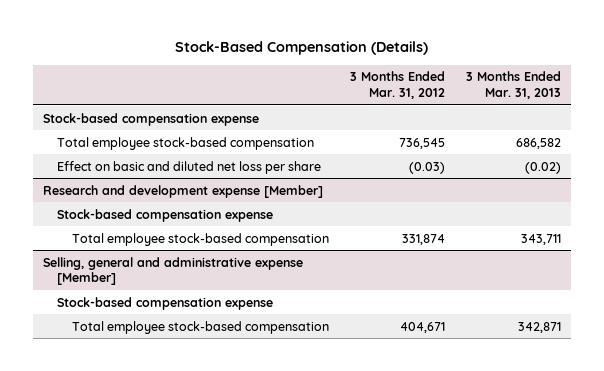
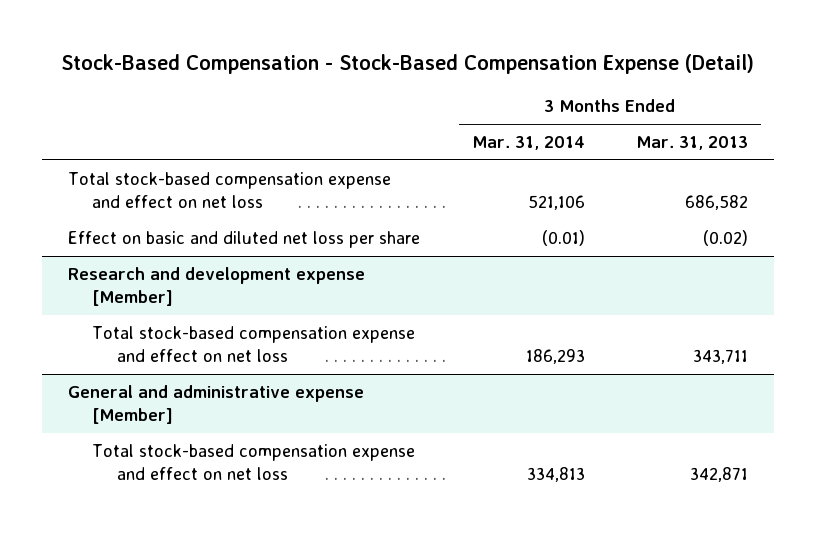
[174,41,428,56] Stock-Based Compensation (Details) -> [61,54,755,75] Stock-Based Compensation - Stock-Based Compensation Expense (Detail)
[349,71,445,100] 3 Months Ended Mar. 31, 2012 -> none
none -> [471,136,585,151] Mar. 31, 2014
[43,112,260,126] Stock-based compensation expense -> none
[57,136,315,150] Total employee stock-based compensation -> [67,172,391,209] Total stock-based compensation expense and effect on net loss
[57,208,274,222] Stock-based compensation expense -> none
[57,296,274,310] Stock-based compensation expense -> none
[71,232,329,246] Total employee stock-based compensation -> [92,326,416,363] Total stock-based compensation expense and effect on net loss
[43,256,304,286] Selling, general and administrative expense [Member] -> [67,385,364,425] General and administrative expense [Member]
[71,320,329,334] Total employee stock-based compensation -> [92,444,416,481] Total stock-based compensation expense and effect on net loss

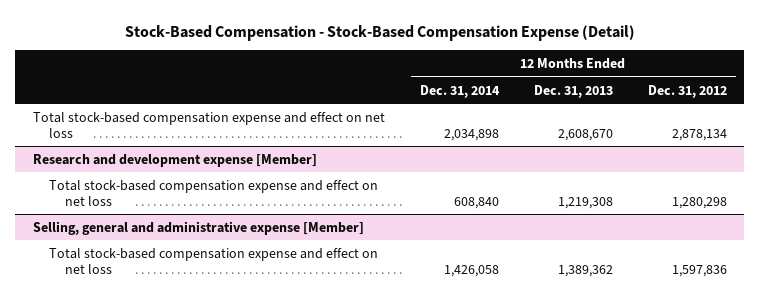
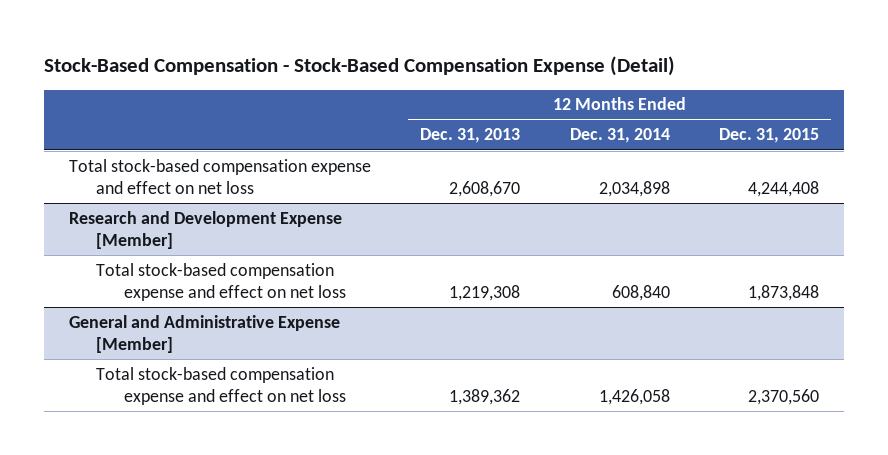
[647,84,727,98] Dec. 31, 2012 -> none
none -> [718,128,819,144] Dec. 31, 2015
[32,153,317,167] Research and development expense [Member] -> [69,210,343,249] Research and Development Expense [Member]
[32,220,364,235] Selling, general and administrative expense [Member] -> [69,314,341,353] General and Administrative Expense [Member]

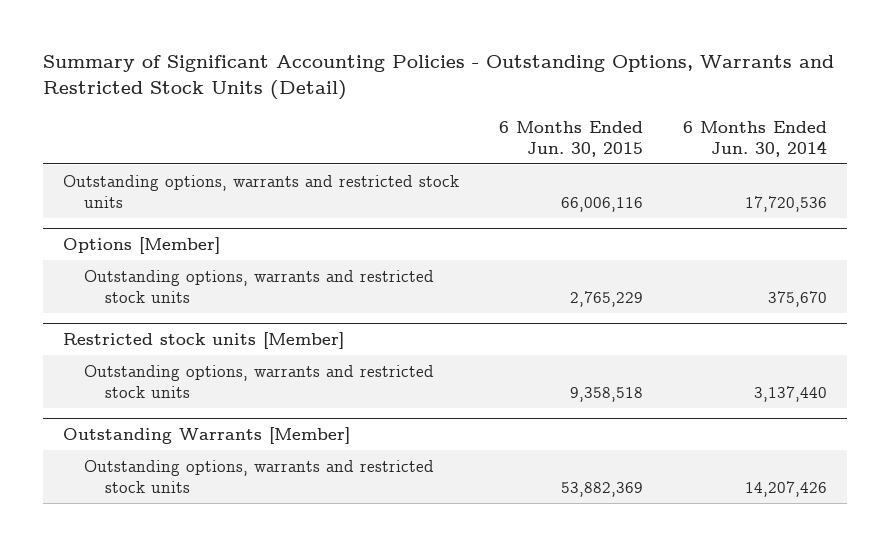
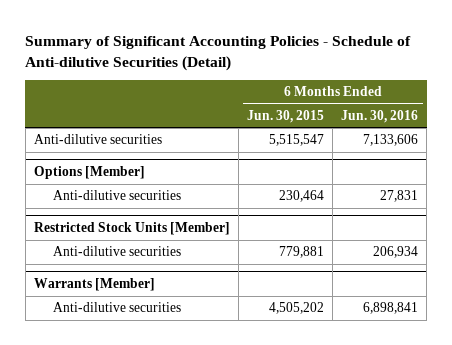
[42,55,834,101] Summary of Significant Accounting Policies - Outstanding Options, Warrants and Restricted Stock Units (Detail) -> [25,36,412,71] Summary of Significant Accounting Policies - Schedule of Anti-dilutive Securities (Detail)
[682,120,827,157] 6 Months Ended Jun. 30, 2014 -> none
none -> [341,109,419,123] Jun. 30, 2016
[62,174,459,208] Outstanding options, warrants and restricted stock units -> none
none -> [33,134,162,145] Anti-dilutive securities
[83,269,434,303] Outstanding options, warrants and restricted stock units -> none
[83,364,434,398] Outstanding options, warrants and restricted stock units -> none
[83,459,434,493] Outstanding options, warrants and restricted stock units -> none
none -> [53,190,182,201] Anti-dilutive securities
[62,332,344,350] Restricted stock units [Member] -> [33,222,230,236] Restricted Stock Units [Member]
none -> [53,246,182,257] Anti-dilutive securities
[62,427,350,445] Outstanding Warrants [Member] -> [33,278,155,292] Warrants [Member]
none -> [53,302,182,313] Anti-dilutive securities

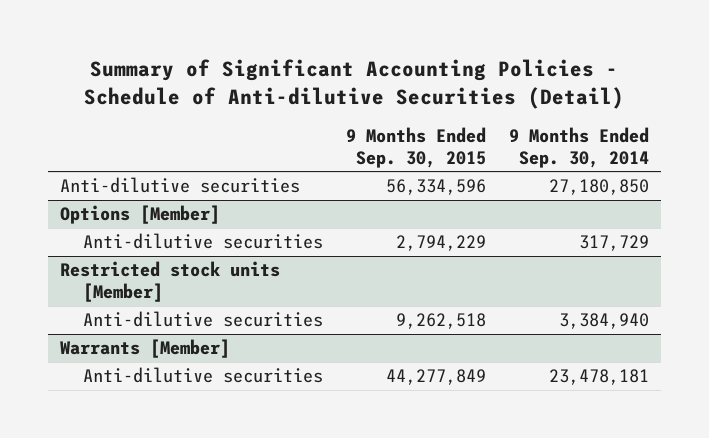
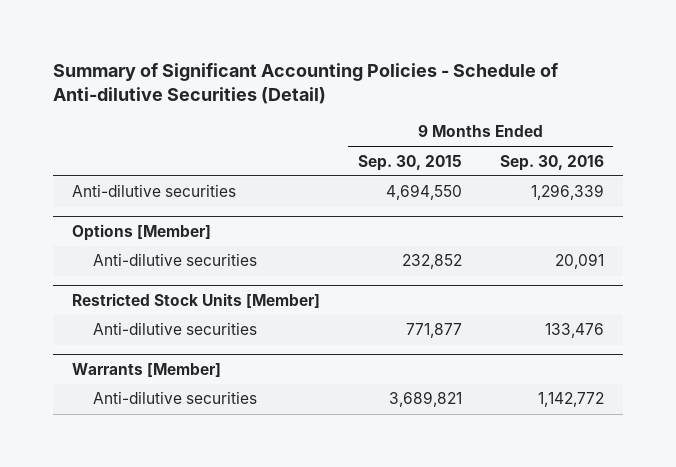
[509,126,650,168] 9 Months Ended Sep. 30, 2014 -> none
none -> [499,154,604,171] Sep. 30, 2016
[386,179,487,196] 56,334,596 -> [385,184,462,201] 4,694,550
[396,235,487,252] 2,794,229 -> [401,254,462,270] 232,852
[59,261,280,303] Restricted stock units [Member] -> [71,292,320,308] Restricted Stock Units [Member]
[396,313,487,330] 9,262,518 -> [405,323,462,339] 771,877
[386,369,487,386] 44,277,849 -> [388,391,462,408] 3,689,821

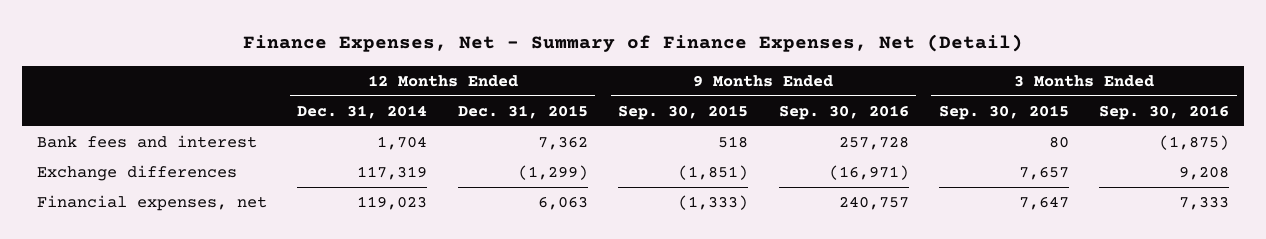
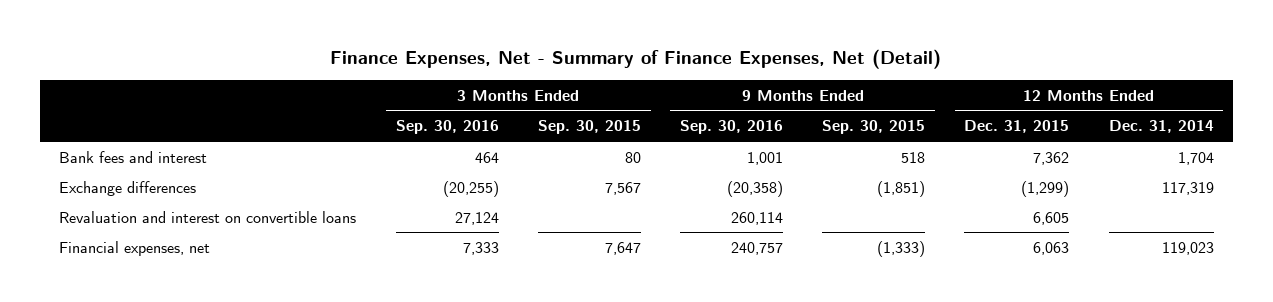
[838,136,909,151] 257,728 -> [746,151,783,165] 1,001
[1159,135,1230,151] (1,875) -> [474,151,499,163] 464
[828,165,909,181] (16,971) -> [726,180,783,197] (20,358)
[1018,166,1069,181] 7,657 -> [604,181,641,195] 7,567
[1179,166,1230,181] 9,208 -> [442,180,499,197] (20,255)
none -> [59,210,357,223] Revaluation and interest on convertible loans

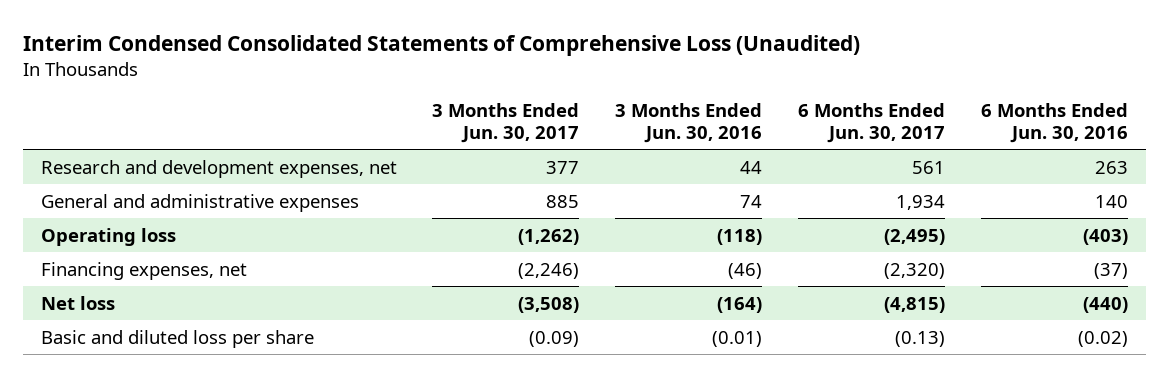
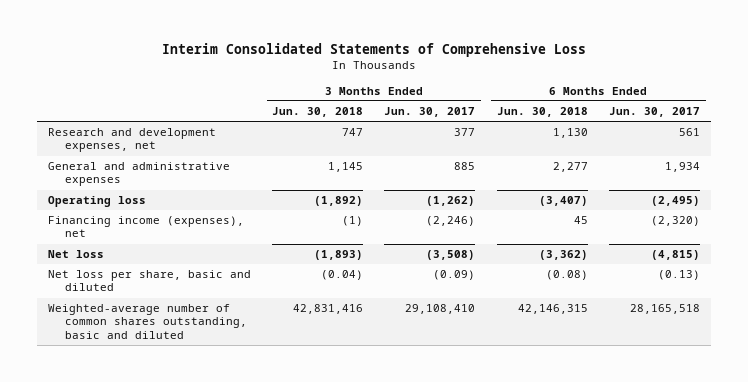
[22,34,860,56] Interim Condensed Consolidated Statements of Comprehensive Loss (Unaudited) -> [161,43,586,58] Interim Consolidated Statements of Comprehensive Loss
[615,103,763,143] 3 Months Ended Jun. 30, 2016 -> none
[981,103,1129,143] 6 Months Ended Jun. 30, 2016 -> none
none -> [272,107,364,118] Jun. 30, 2018
none -> [496,107,588,118] Jun. 30, 2018
[40,261,247,280] Financing expenses, net -> [47,216,244,238] Financing income (expenses), net
[40,329,314,348] Basic and diluted loss per share -> [47,270,251,292] Net loss per share, basic and diluted
none -> [47,304,247,339] Weighted-average number of common shares outstanding, basic and diluted

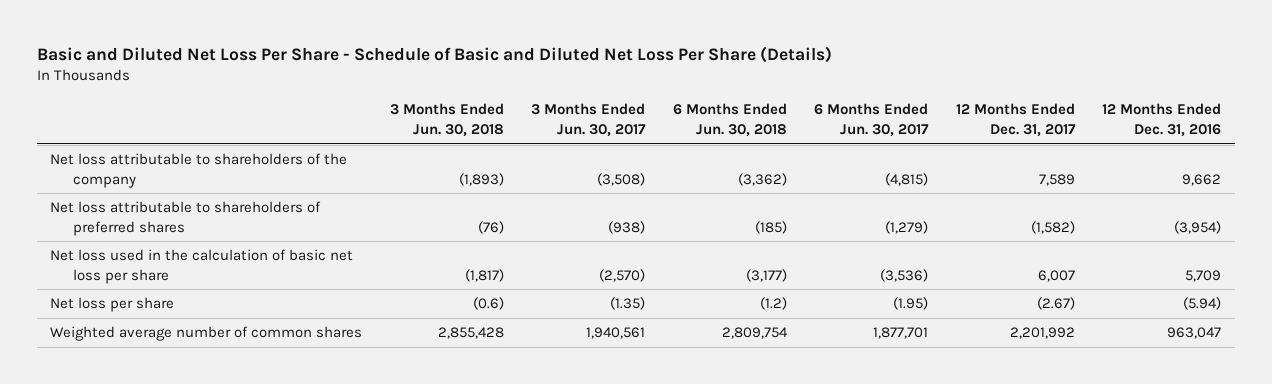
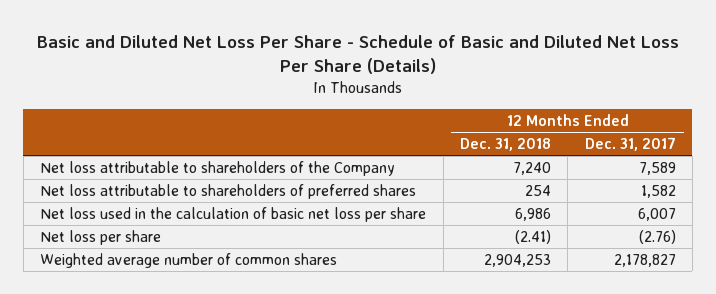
[389,103,504,137] 3 Months Ended Jun. 30, 2018 -> none
[531,103,647,137] 3 Months Ended Jun. 30, 2017 -> none
[672,103,787,137] 6 Months Ended Jun. 30, 2018 -> none
[814,103,930,137] 6 Months Ended Jun. 30, 2017 -> none
[1102,103,1222,137] 12 Months Ended Dec. 31, 2016 -> none
none -> [459,138,551,152] Dec. 31, 2018
[50,153,348,188] Net loss attributable to shareholders of the company -> [40,161,396,177] Net loss attributable to shareholders of the Company
[1030,220,1075,234] (1,582) -> [640,185,676,199] 1,582
[1036,297,1075,311] (2.67) -> [638,230,676,245] (2.76)
[1009,327,1075,340] 2,201,992 -> [613,254,676,268] 2,178,827

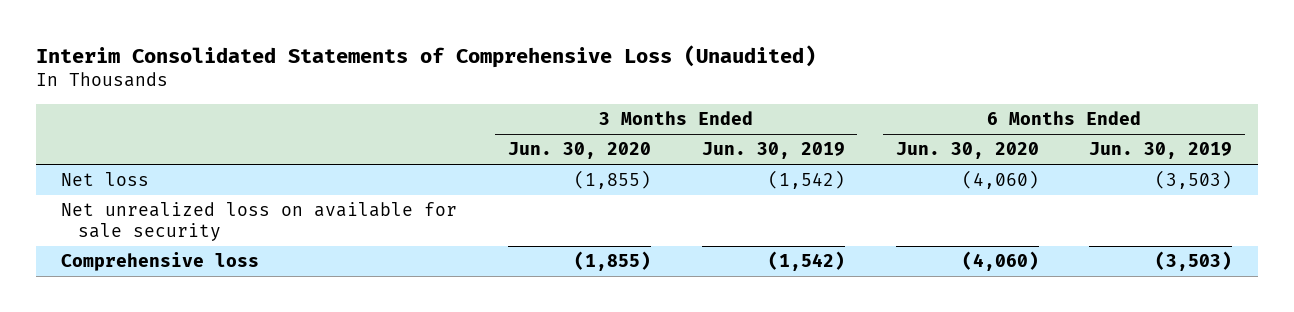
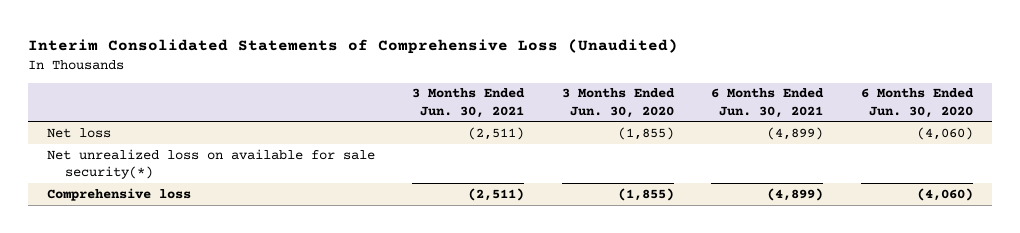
[701,142,845,160] Jun. 30, 2019 -> none
[1089,142,1233,160] Jun. 30, 2019 -> none
none -> [412,88,526,118] 3 Months Ended Jun. 30, 2021
none -> [711,88,825,118] 6 Months Ended Jun. 30, 2021
[61,202,458,242] Net unrealized loss on available for sale security -> [46,148,375,180] Net unrealized loss on available for sale security(*)

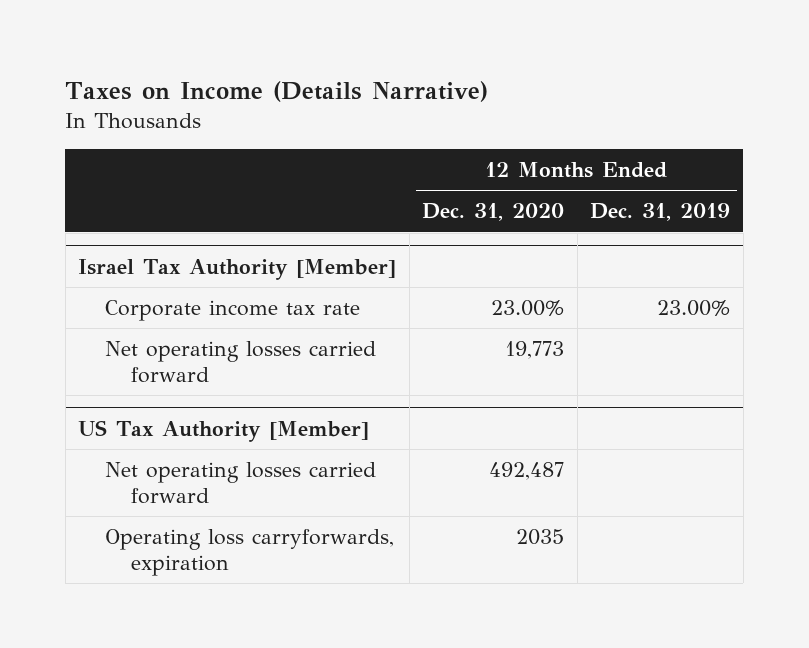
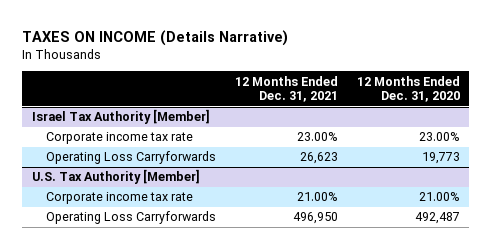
[65,80,489,102] Taxes on Income (Details Narrative) -> [22,29,289,46] TAXES ON INCOME (Details Narrative)
[590,203,731,222] Dec. 31, 2019 -> none
none -> [235,75,339,103] 12 Months Ended Dec. 31, 2021
[104,529,394,576] Operating loss carryforwards, expiration -> none
[104,341,376,383] Net operating losses carried forward -> [46,151,217,165] Operating Loss Carryforwards
[78,419,370,442] US Tax Authority [Member] -> [31,169,200,185] U.S. Tax Authority [Member]
none -> [46,192,194,205] Corporate income tax rate
[104,462,376,504] Net operating losses carried forward -> [46,211,217,225] Operating Loss Carryforwards

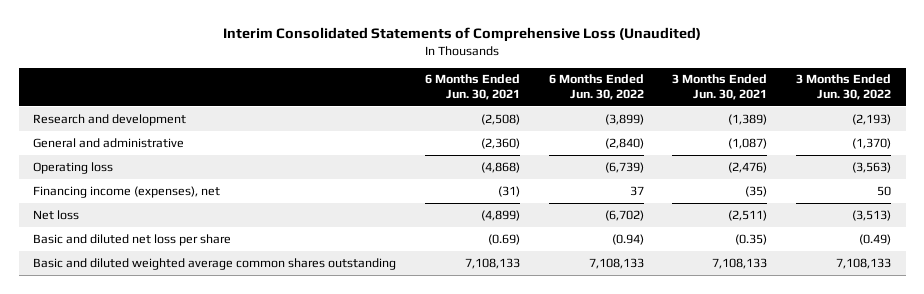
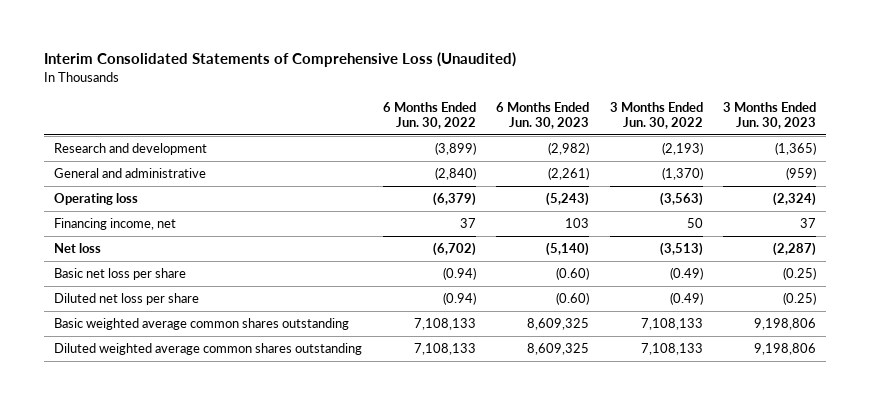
[424,74,520,101] 6 Months Ended Jun. 30, 2021 -> none
[672,74,768,101] 3 Months Ended Jun. 30, 2021 -> none
none -> [496,101,590,129] 6 Months Ended Jun. 30, 2023
none -> [723,101,817,129] 3 Months Ended Jun. 30, 2023
[604,161,644,173] (6,739) -> [432,192,476,207] (6,379)
[33,185,221,198] Financing income (expenses), net -> [54,218,177,231] Financing income, net
[33,233,232,246] Basic and diluted net loss per share -> [54,268,187,281] Basic net loss per share
none -> [54,293,200,306] Diluted net loss per share
[33,257,397,270] Basic and diluted weighted average common shares outstanding -> [54,318,350,331] Basic weighted average common shares outstanding
none -> [54,343,363,356] Diluted weighted average common shares outstanding

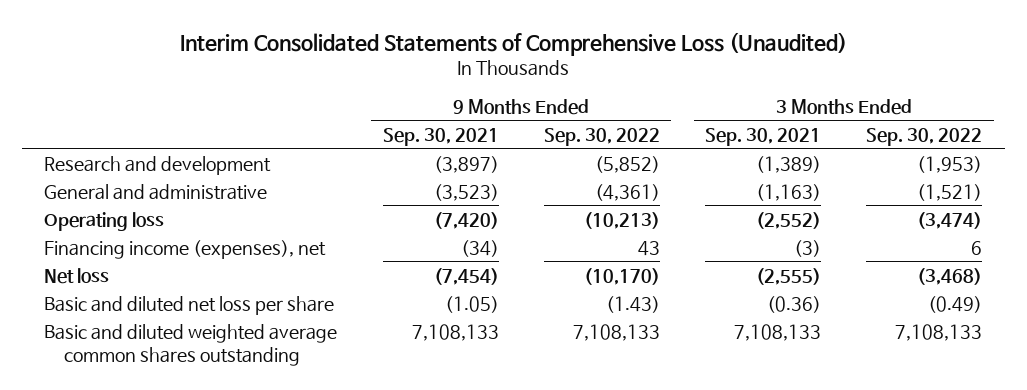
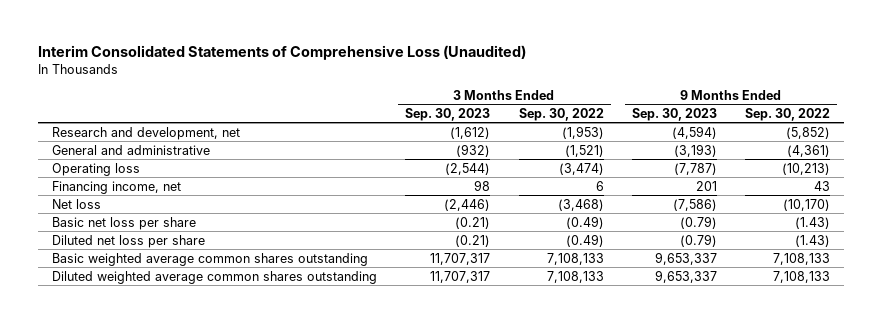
[382,127,499,146] Sep. 30, 2021 -> none
[705,127,822,146] Sep. 30, 2021 -> none
none -> [405,108,491,122] Sep. 30, 2023
none -> [631,108,717,122] Sep. 30, 2023
[44,155,272,175] Research and development -> [51,126,240,140] Research and development, net
[44,239,327,259] Financing income (expenses), net -> [51,180,181,194] Financing income, net
[44,295,335,315] Basic and diluted net loss per share -> [51,216,196,230] Basic net loss per share
none -> [51,234,205,248] Diluted net loss per share
[44,323,338,366] Basic and diluted weighted average common shares outstanding -> [51,252,368,266] Basic weighted average common shares outstanding
none -> [51,270,377,284] Diluted weighted average common shares outstanding

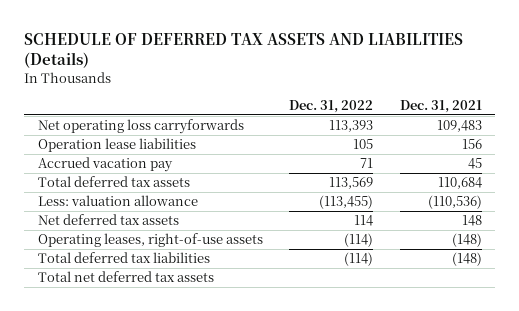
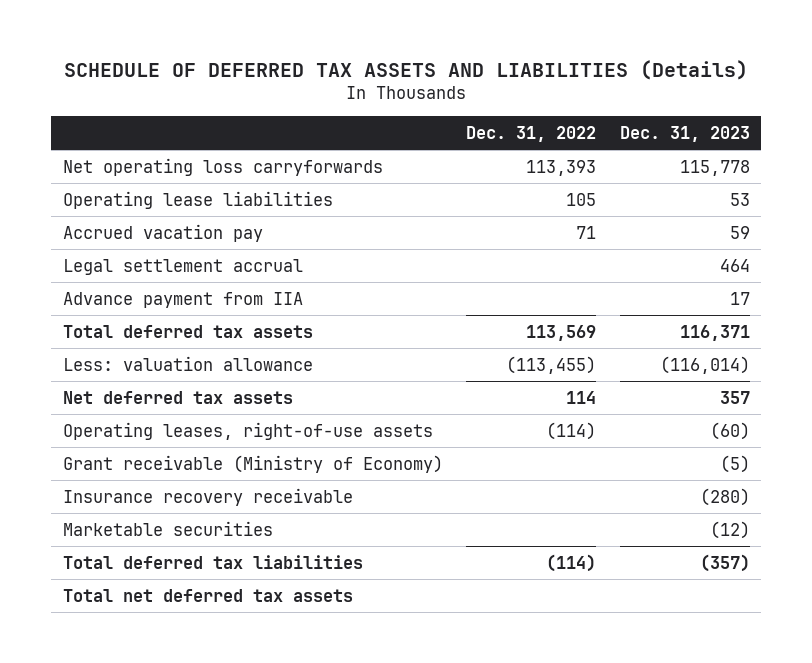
[399,99,482,113] Dec. 31, 2021 -> none
none -> [619,125,750,142] Dec. 31, 2023
[37,138,196,153] Operation lease liabilities -> [62,190,333,209] Operating lease liabilities
none -> [62,258,303,275] Legal settlement accrual
none -> [62,291,303,308] Advance payment from IIA
none -> [62,454,443,473] Grant receivable (Ministry of Economy)
none -> [62,487,353,506] Insurance recovery receivable
none -> [62,520,273,536] Marketable securities

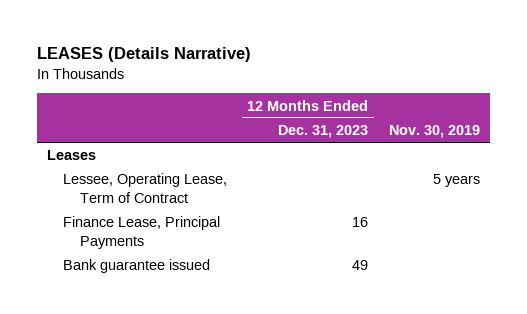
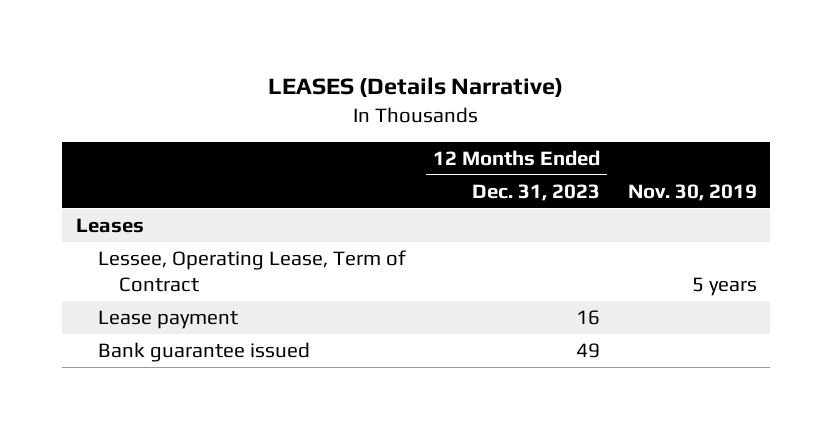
[63,216,221,249] Finance Lease, Principal Payments -> [97,310,238,330] Lease payment

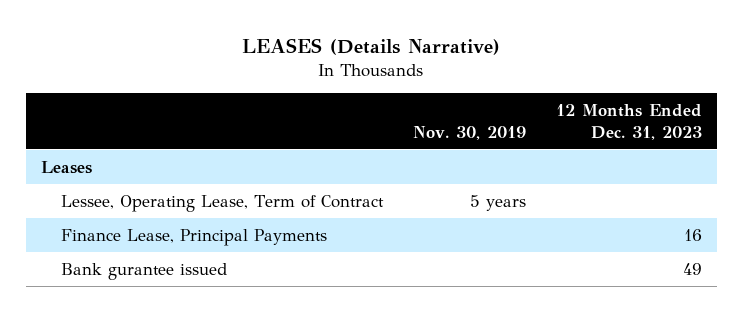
[97,310,238,330] Lease payment -> [60,228,327,246] Finance Lease, Principal Payments
[97,342,310,363] Bank guarantee issued -> [60,262,227,280] Bank gurantee issued

